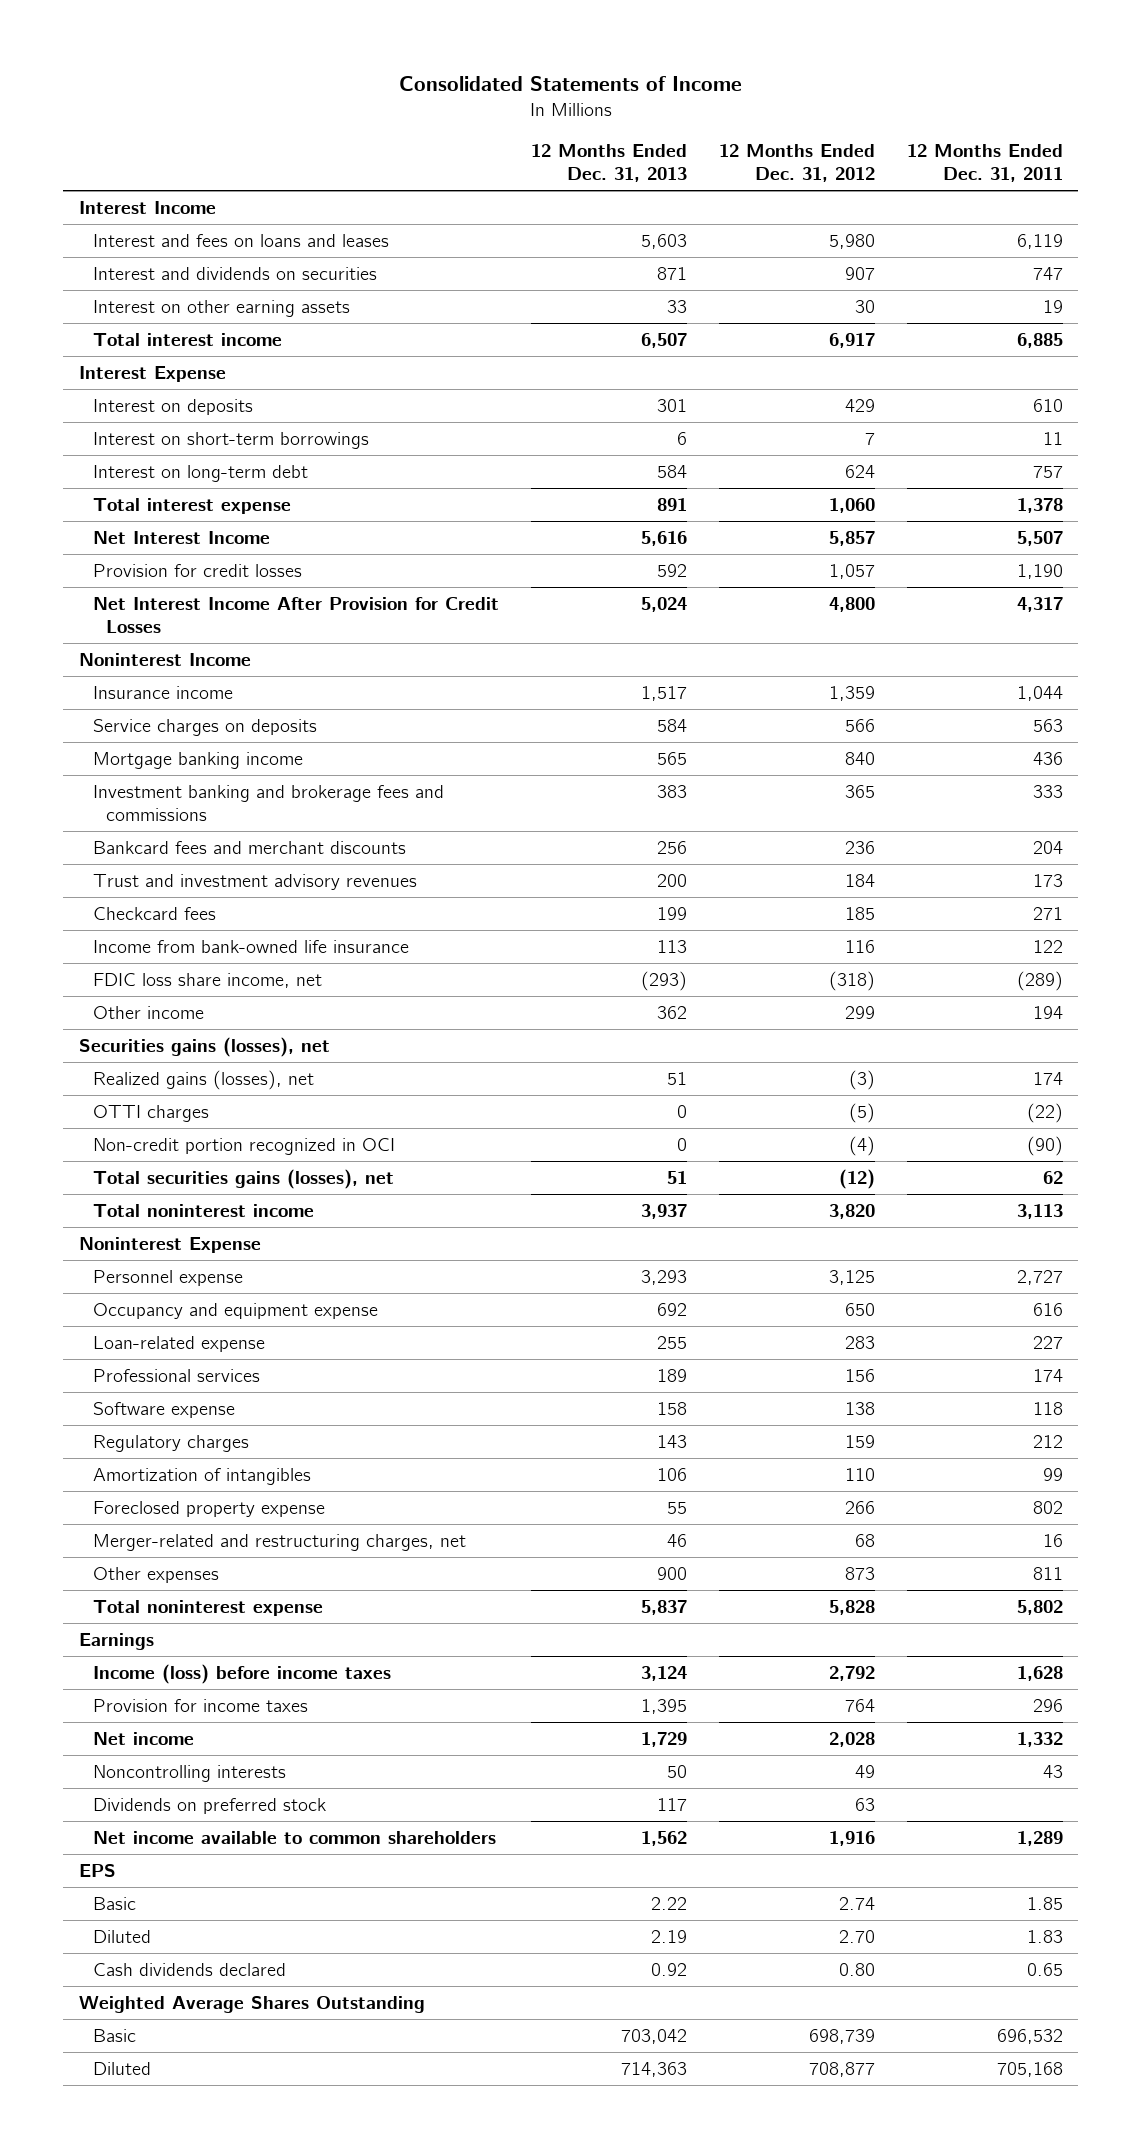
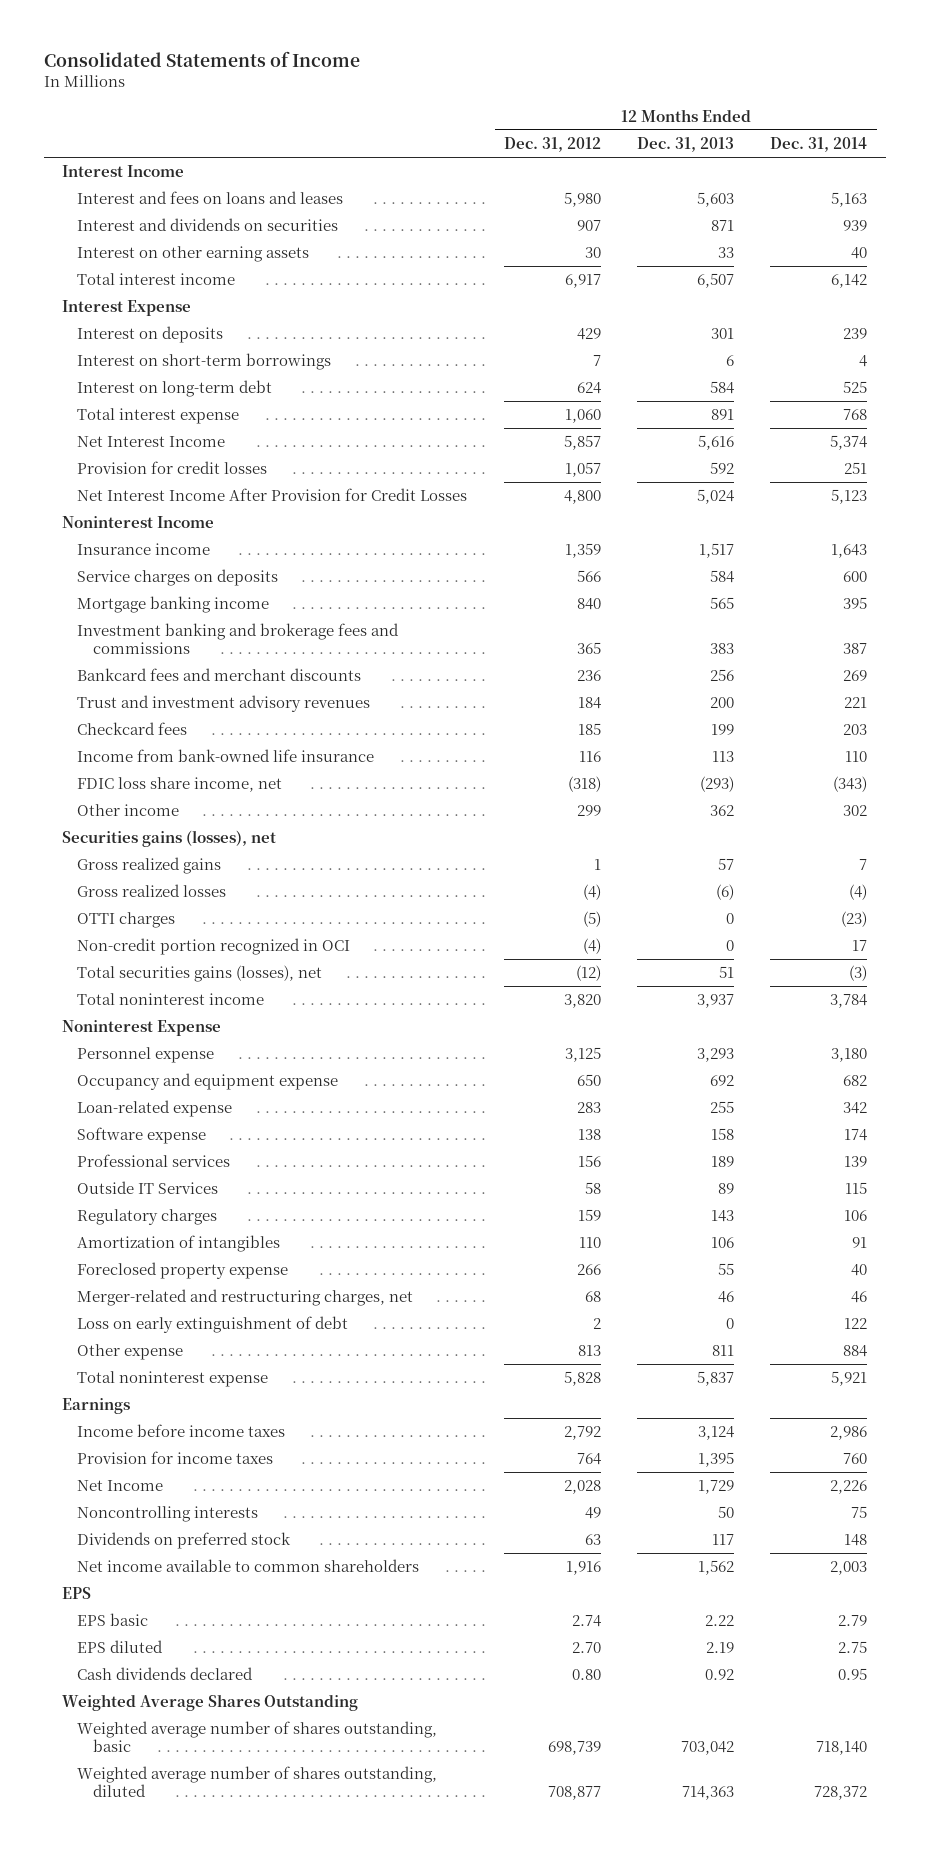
[906,144,1063,183] 12 Months Ended Dec. 31, 2011 -> none
none -> [770,136,868,152] Dec. 31, 2014
[92,1069,314,1090] Realized gains (losses), net -> none
none -> [77,857,222,875] Gross realized gains
none -> [77,884,227,898] Gross realized losses
[92,1368,260,1382] Professional services -> [77,1154,231,1168] Professional services
none -> [77,1181,219,1195] Outside IT Services
none -> [77,1316,349,1334] Loss on early extinguishment of debt
[92,1566,219,1583] Other expenses -> [77,1344,184,1361] Other expense
[656,1566,687,1580] 900 -> [712,1345,735,1357] 811
[844,1566,875,1580] 873 -> [577,1345,601,1357] 813
[92,1663,391,1684] Income (loss) before income taxes -> [77,1424,286,1438] Income before income taxes
[92,1731,194,1745] Net income -> [77,1480,164,1492] Net Income
[92,1896,136,1910] Basic -> [77,1613,149,1627] EPS basic
[92,1929,151,1943] Diluted -> [77,1640,164,1654] EPS diluted
[92,2028,136,2042] Basic -> [77,1721,438,1752] Weighted average number of shares outstanding, basic
[92,2061,151,2075] Diluted -> [77,1766,438,1797] Weighted average number of shares outstanding, diluted

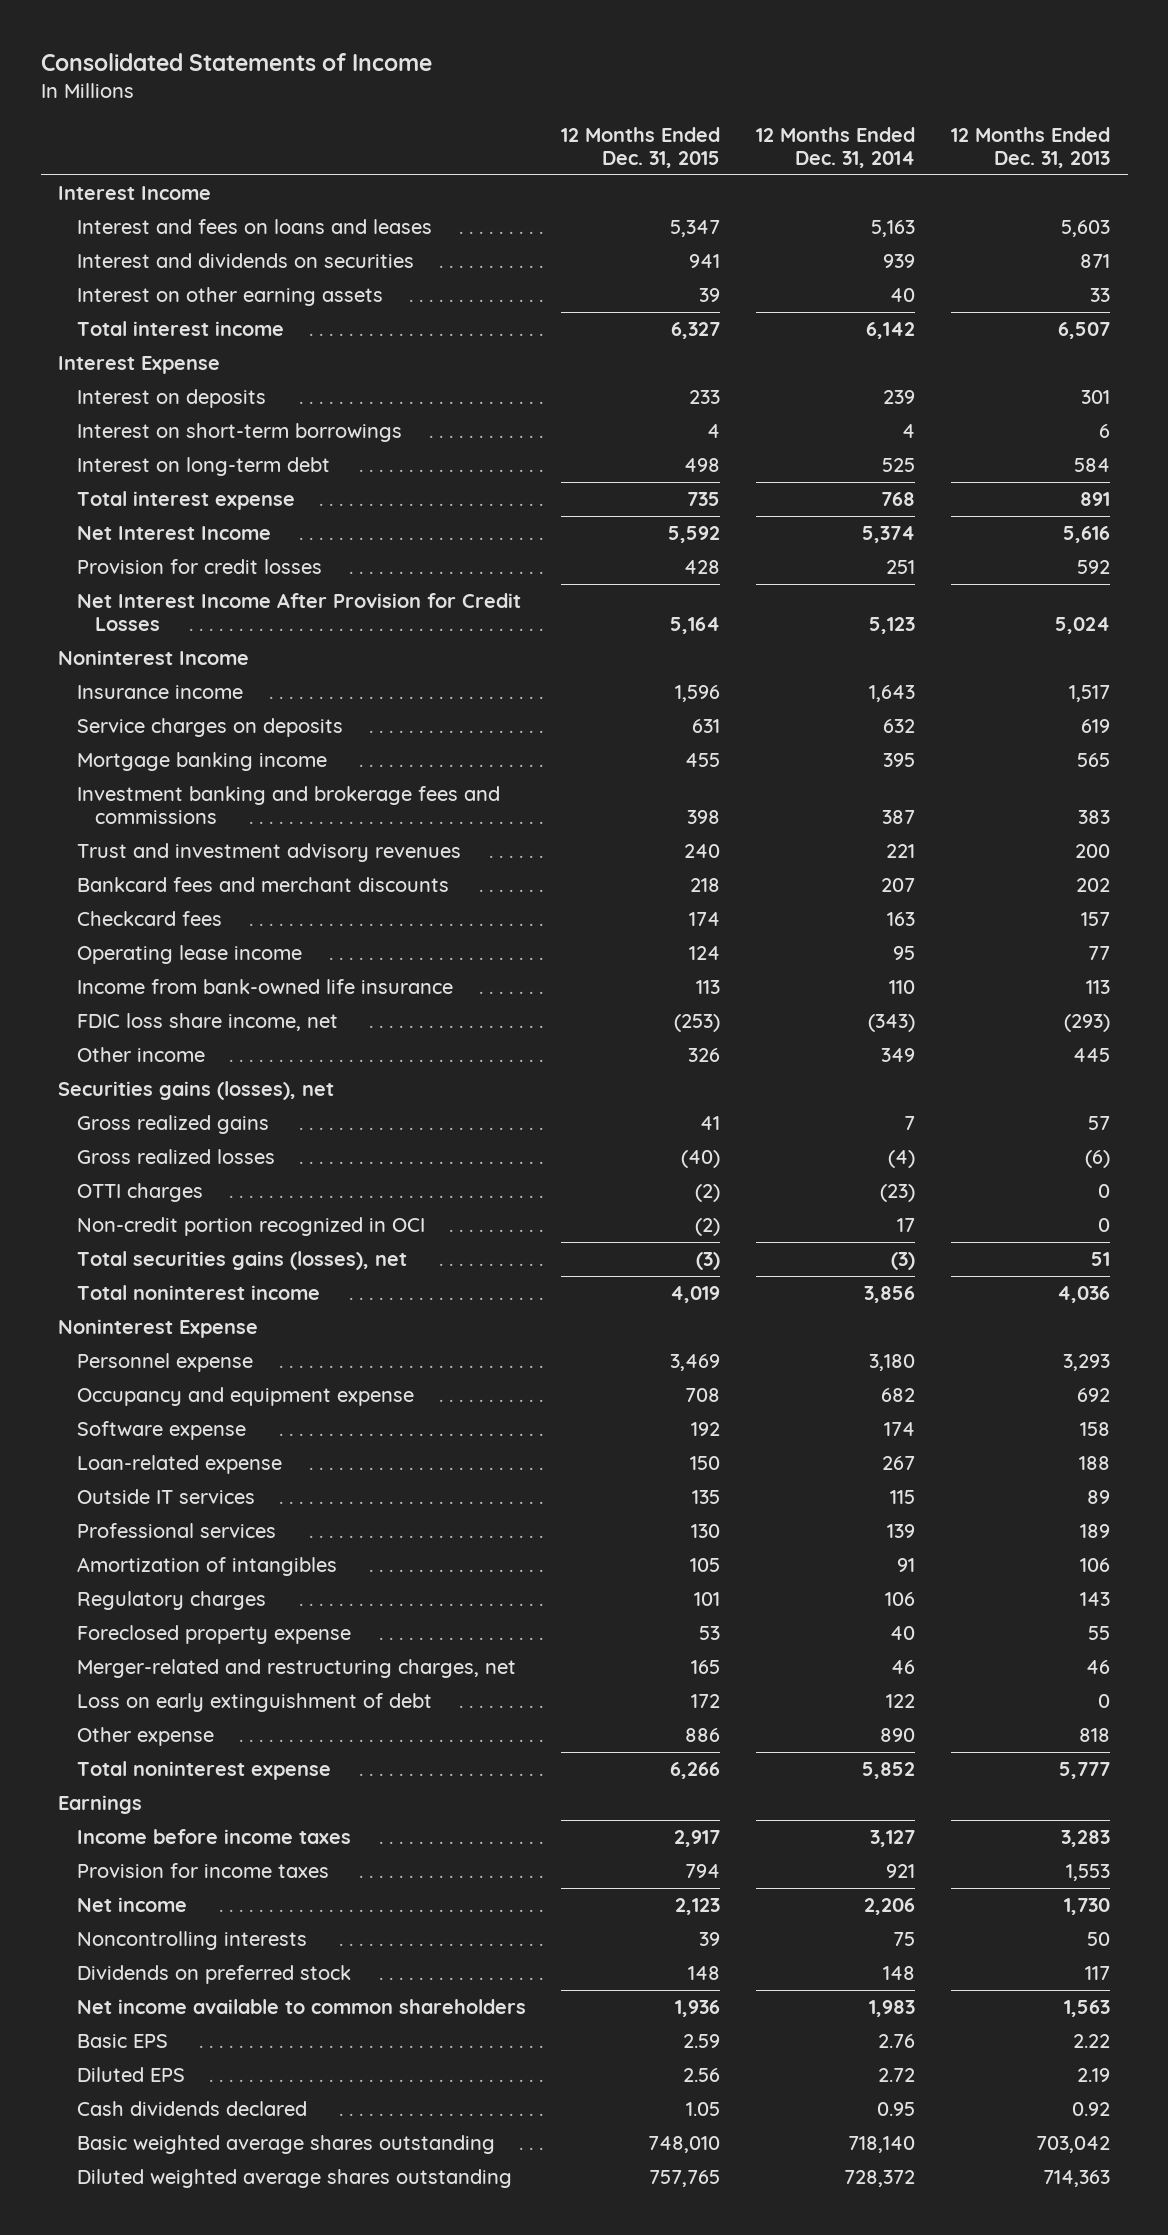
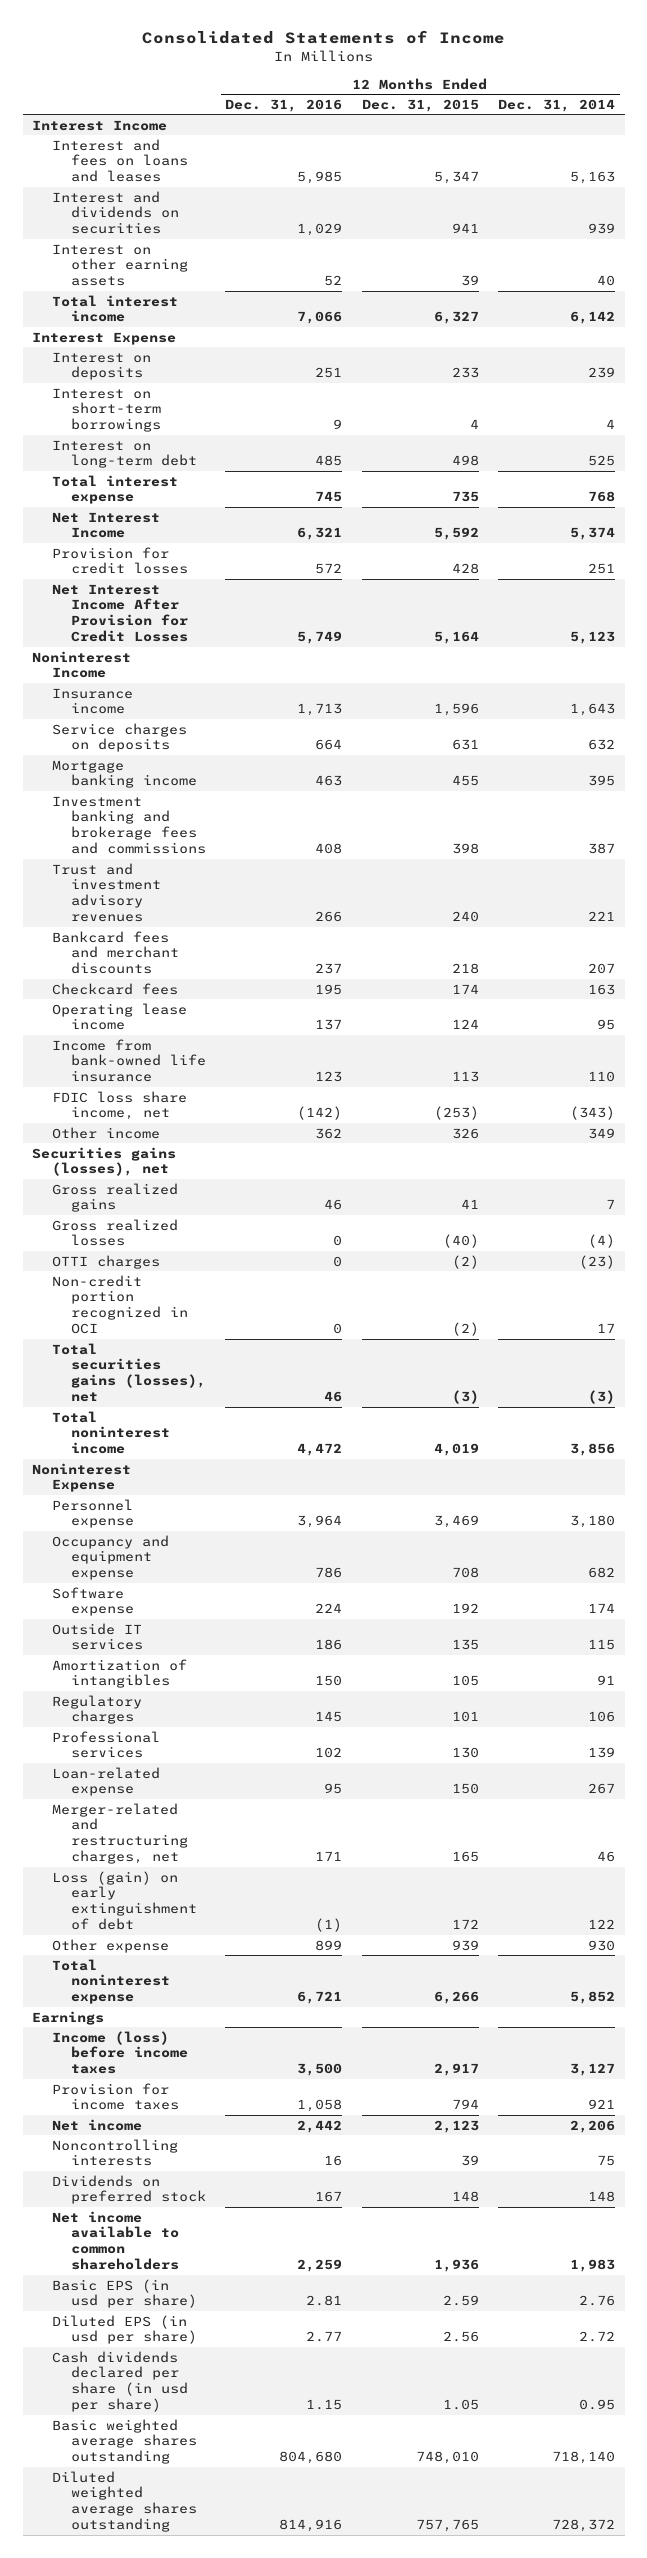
[950,126,1110,169] 12 Months Ended Dec. 31, 2013 -> none
none -> [225,98,343,112] Dec. 31, 2016
[76,1624,351,1644] Foreclosed property expense -> none
[76,1522,276,1538] Professional services -> [51,1730,160,1759] Professional services
[76,1454,282,1474] Loan-related expense -> [51,1766,160,1797] Loan-related expense
[76,1692,432,1712] Loss on early extinguishment of debt -> [51,1870,198,1931] Loss (gain) on early extinguishment of debt
[685,1727,721,1742] 886 -> [451,1939,479,1951] 939
[880,1727,916,1742] 890 -> [588,1939,616,1951] 930
[76,1828,351,1844] Income before income taxes -> [51,2030,189,2075] Income (loss) before income taxes
[76,2033,168,2048] Basic EPS -> [51,2278,198,2309] Basic EPS (in usd per share)
[76,2066,185,2082] Diluted EPS -> [51,2314,198,2345] Diluted EPS (in usd per share)
[76,2100,307,2116] Cash dividends declared -> [51,2350,189,2413] Cash dividends declared per share (in usd per share)

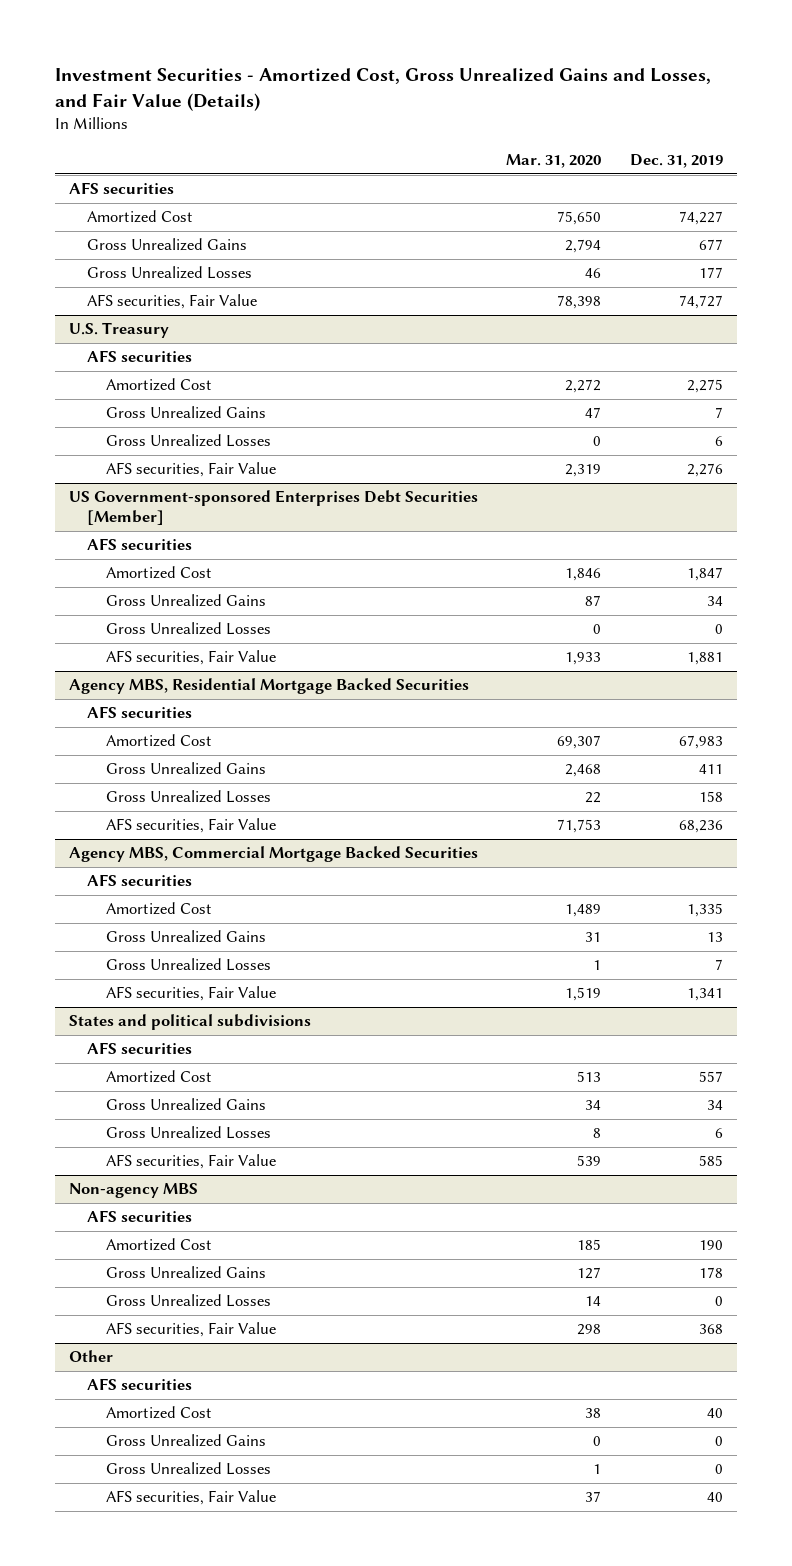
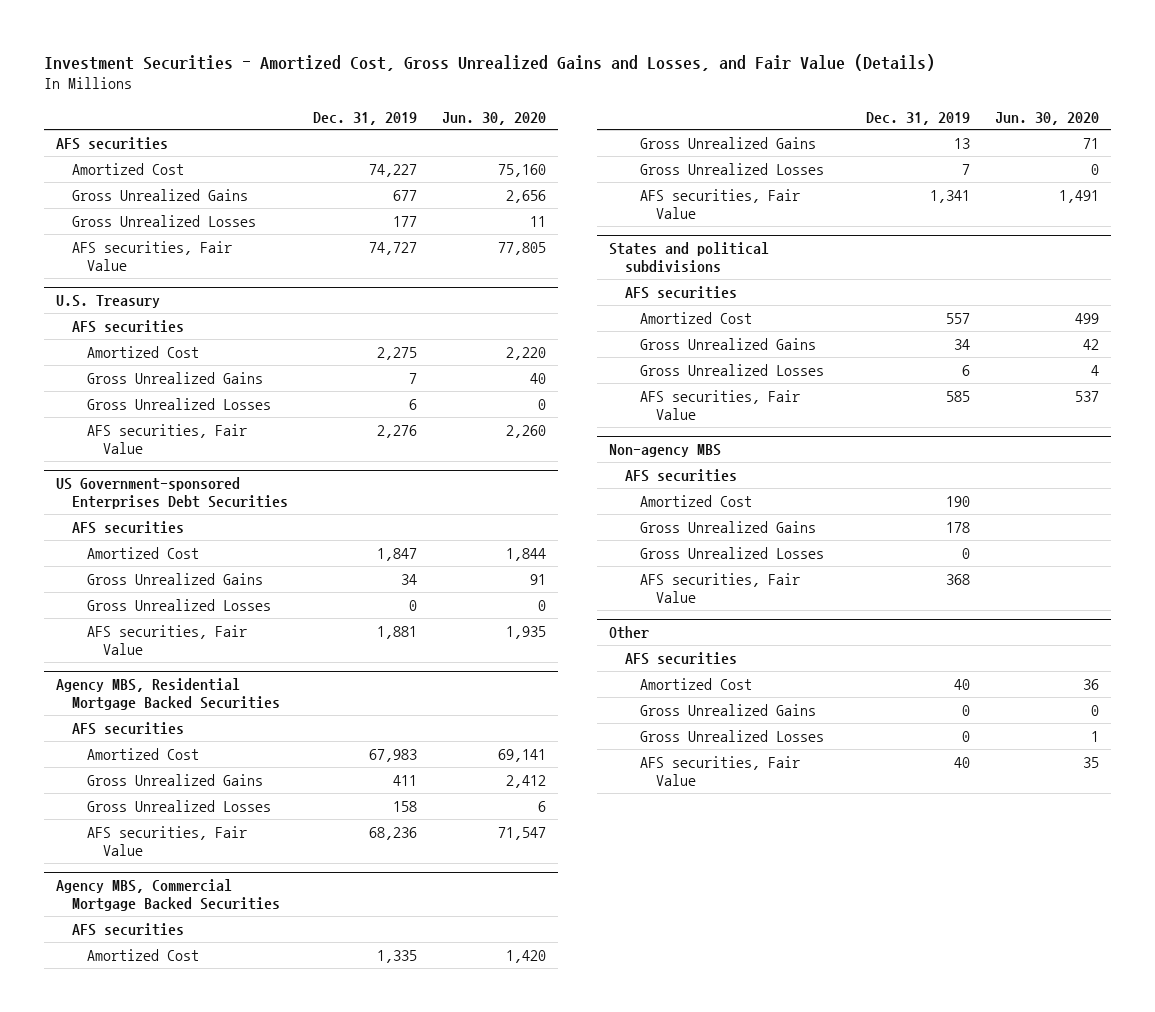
[506,154,602,169] Mar. 31, 2020 -> none
none -> [441,111,546,125] Jun. 30, 2020
[68,490,478,526] US Government-sponsored Enterprises Debt Securities [Member] -> [56,476,288,510] US Government-sponsored Enterprises Debt Securities

